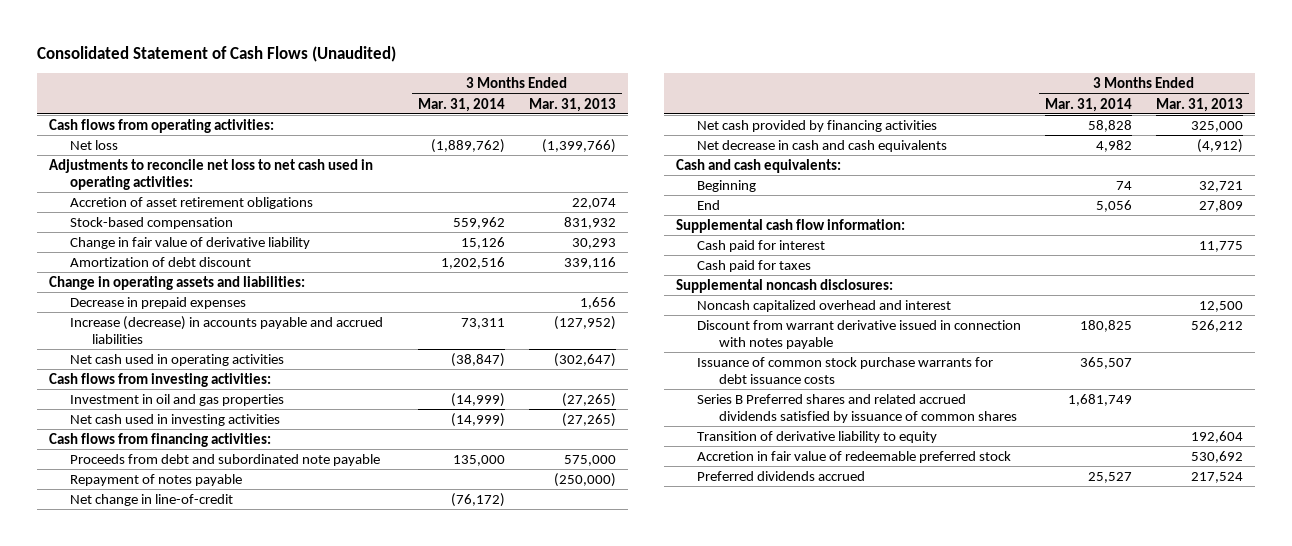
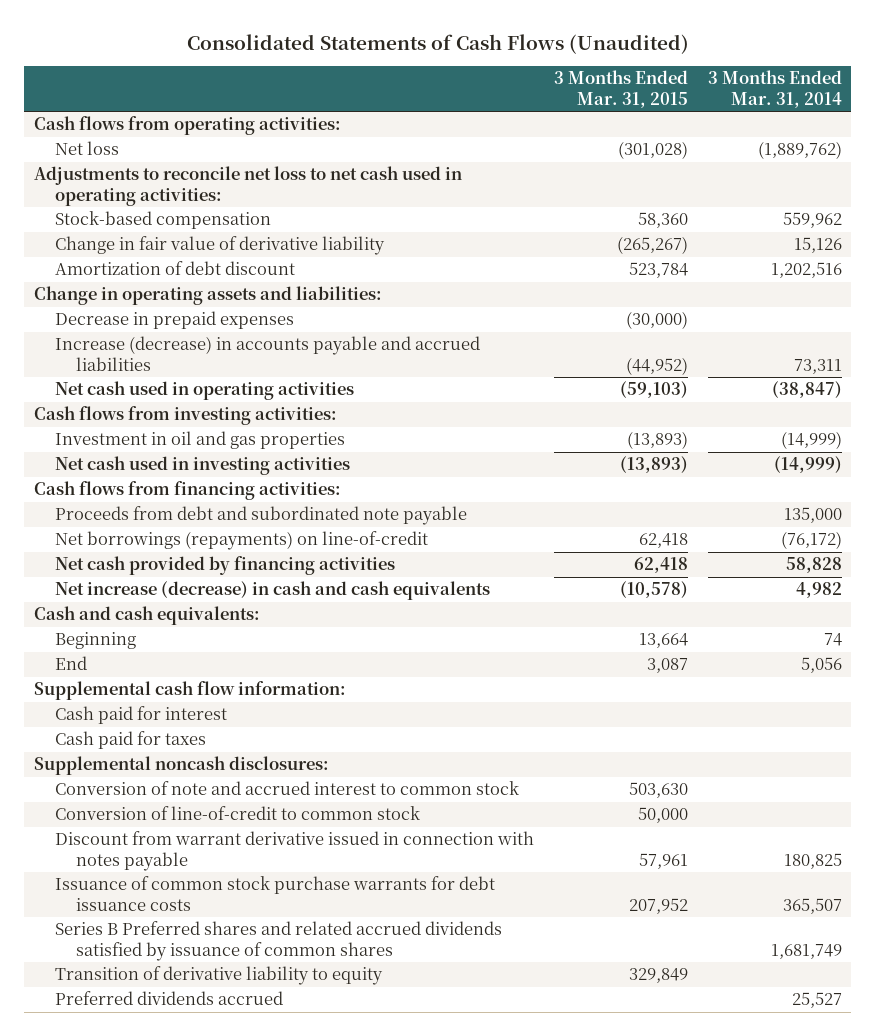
[36,45,396,62] Consolidated Statement of Cash Flows (Unaudited) -> [186,33,689,54] Consolidated Statements of Cash Flows (Unaudited)
[528,97,616,112] Mar. 31, 2013 -> none
none -> [553,70,688,108] 3 Months Ended Mar. 31, 2015
[70,196,314,209] Accretion of asset retirement obligations -> none
[70,473,243,486] Repayment of notes payable -> none
[70,493,234,506] Net change in line-of-credit -> [54,531,428,551] Net borrowings (repayments) on line-of-credit
[697,139,948,152] Net decrease in cash and cash equivalents -> [54,581,490,601] Net increase (decrease) in cash and cash equivalents
[697,299,952,312] Noncash capitalized overhead and interest -> none
none -> [54,781,519,796] Conversion of note and accrued interest to common stock
none -> [54,806,420,821] Conversion of line-of-credit to common stock
[697,450,1012,463] Accretion in fair value of redeemable preferred stock -> none

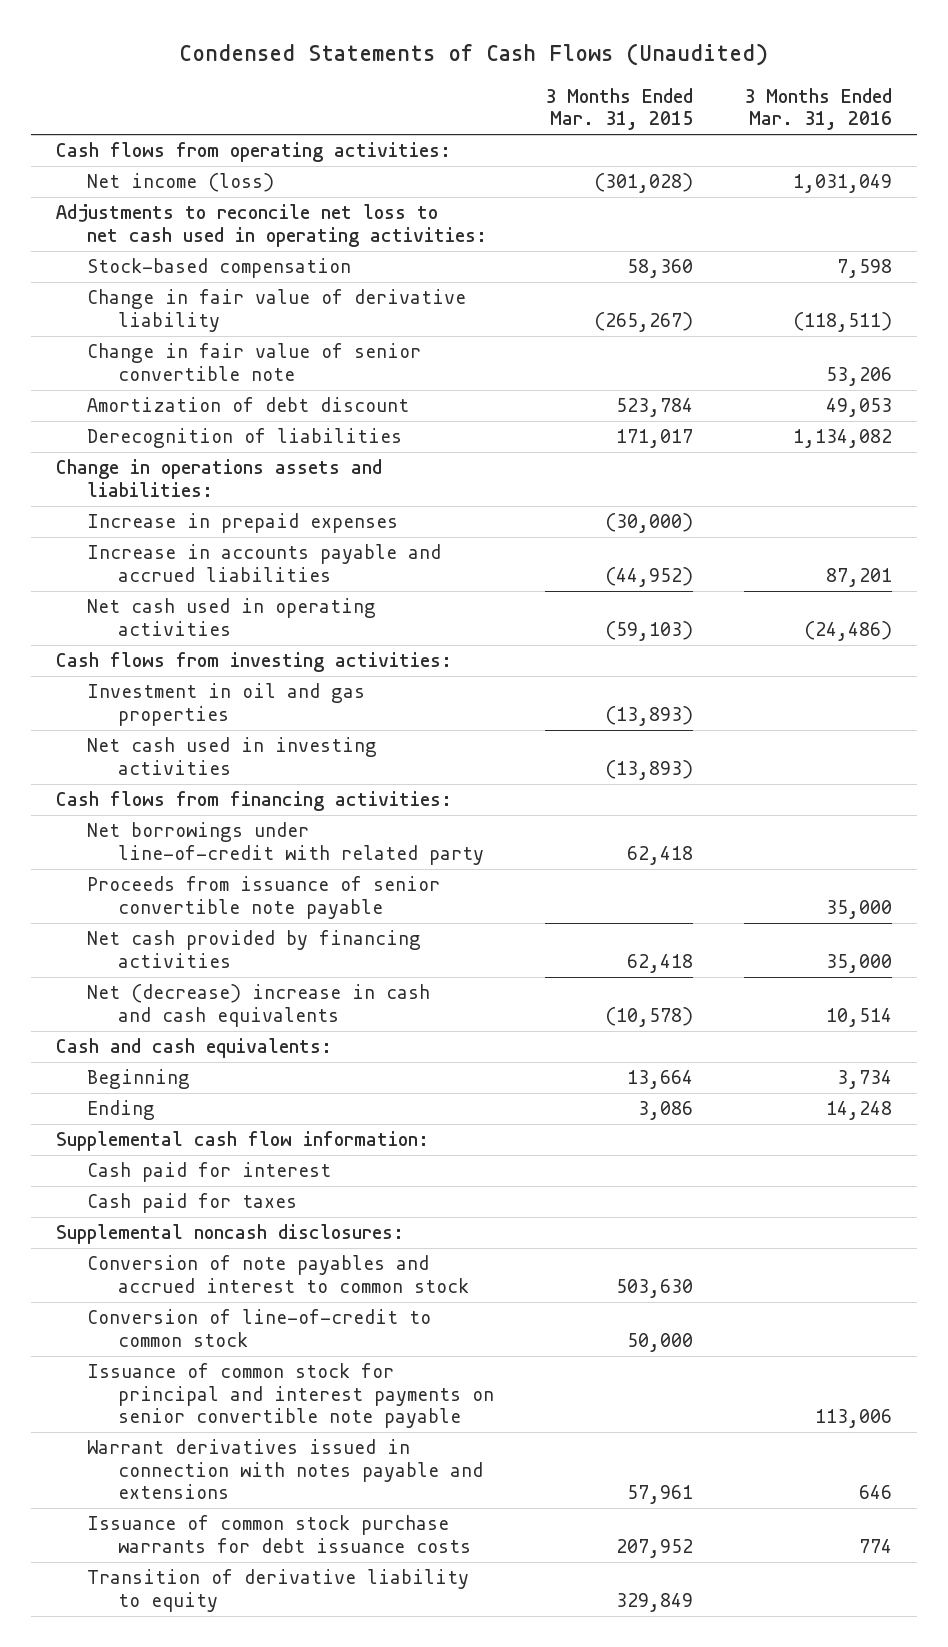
[186,33,689,54] Consolidated Statements of Cash Flows (Unaudited) -> [179,43,769,67] Condensed Statements of Cash Flows (Unaudited)
[707,70,842,108] 3 Months Ended Mar. 31, 2014 -> none
none -> [744,87,893,131] 3 Months Ended Mar. 31, 2016
[54,141,119,156] Net loss -> [87,173,275,193] Net income (loss)
none -> [87,343,422,381] Change in fair value of senior convertible note
none -> [87,428,403,449] Derecognition of liabilities
[34,286,383,306] Change in operating assets and liabilities: -> [56,459,383,497] Change in operations assets and liabilities:
[54,311,294,330] Decrease in prepaid expenses -> [87,513,399,534] Increase in prepaid expenses
[54,336,480,371] Increase (decrease) in accounts payable and accrued liabilities -> [87,544,442,582] Increase in accounts payable and accrued liabilities
[54,506,467,526] Proceeds from debt and subordinated note payable -> none
[54,531,428,551] Net borrowings (repayments) on line-of-credit -> [87,822,485,865] Net borrowings under line-of-credit with related party
none -> [87,876,441,919] Proceeds from issuance of senior convertible note payable
[54,581,490,601] Net increase (decrease) in cash and cash equivalents -> [87,984,431,1027] Net (decrease) increase in cash and cash equivalents
[54,656,87,671] End -> none
none -> [87,1100,156,1121] Ending
[54,781,519,796] Conversion of note and accrued interest to common stock -> [87,1255,470,1293] Conversion of note payables and accrued interest to common stock
none -> [87,1363,495,1429] Issuance of common stock for principal and interest payments on senior convertible note payable
[54,831,534,871] Discount from warrant derivative issued in connection with notes payable -> [87,1439,484,1500] Warrant derivatives issued in connection with notes payable and extensions
[54,921,502,961] Series B Preferred shares and related accrued dividends satisfied by issuance of common shares -> none
[54,991,283,1006] Preferred dividends accrued -> none

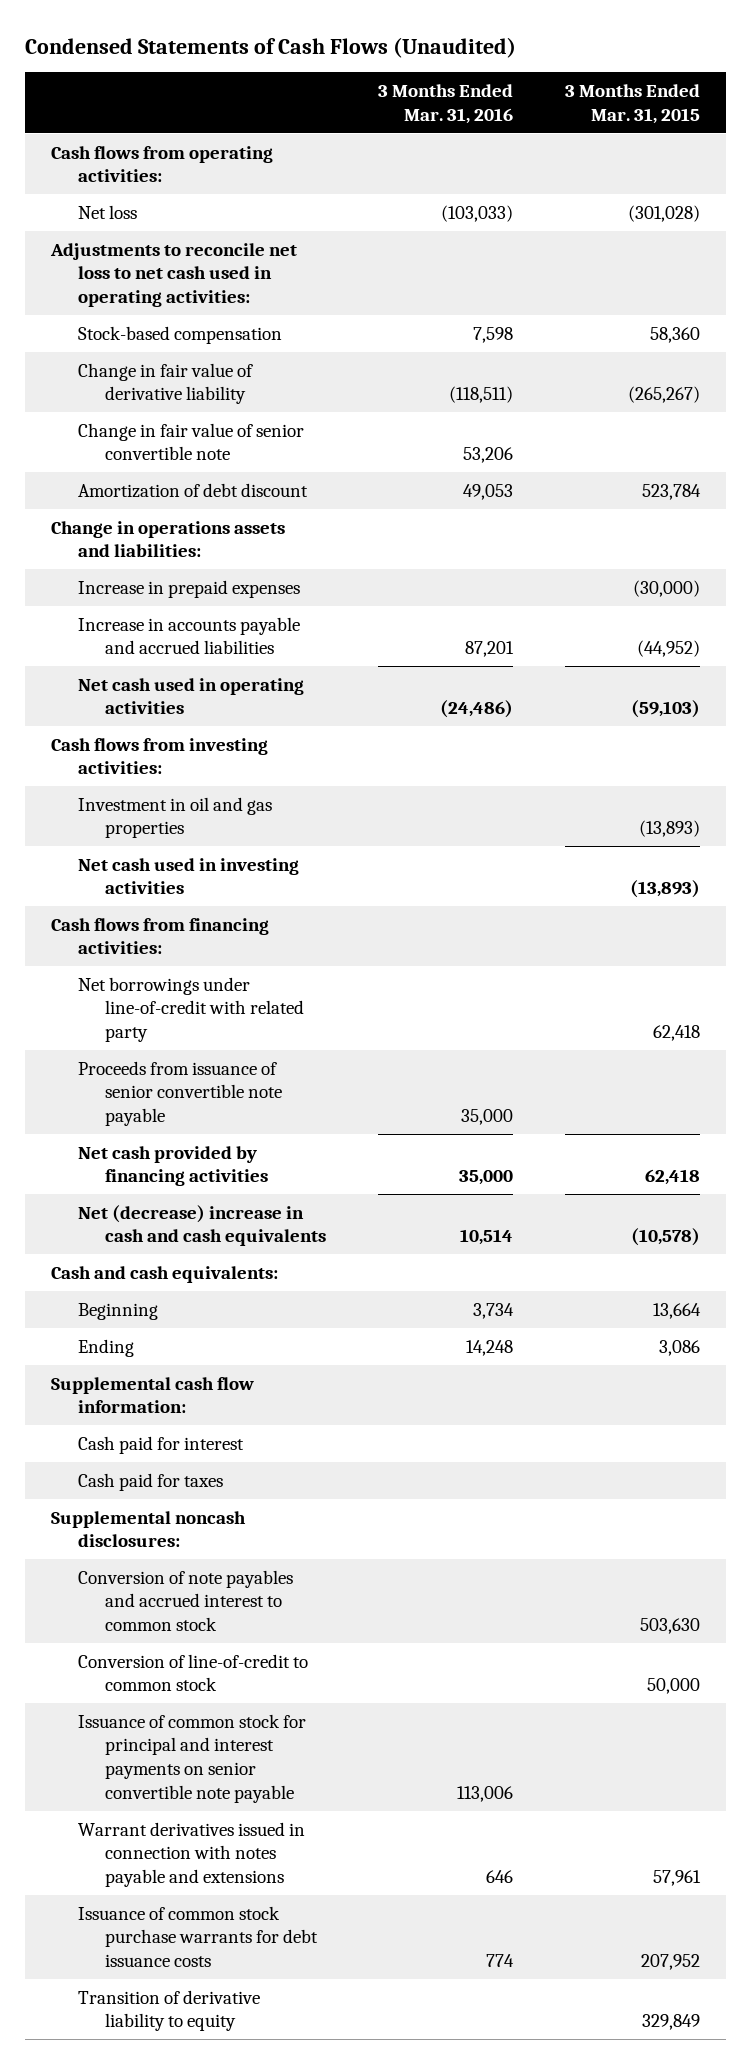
[87,173,275,193] Net income (loss) -> [78,204,138,219] Net loss
[793,174,893,194] 1,031,049 -> [441,204,514,222] (103,033)
[87,428,403,449] Derecognition of liabilities -> none

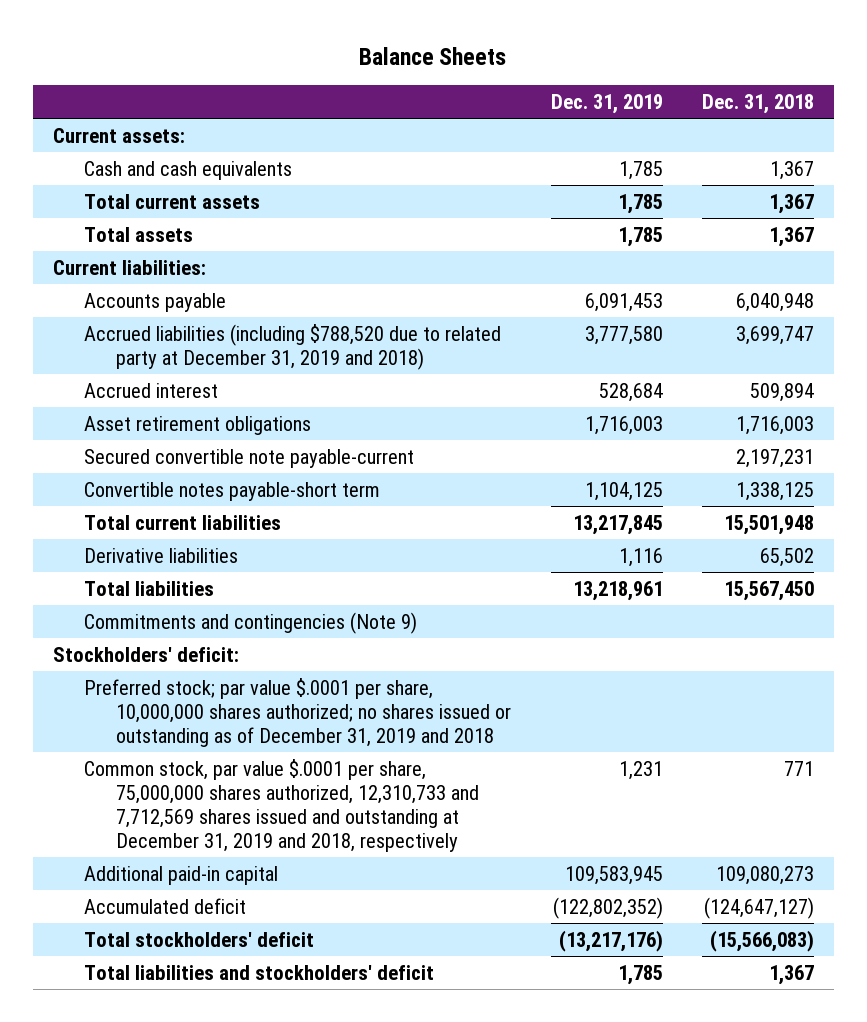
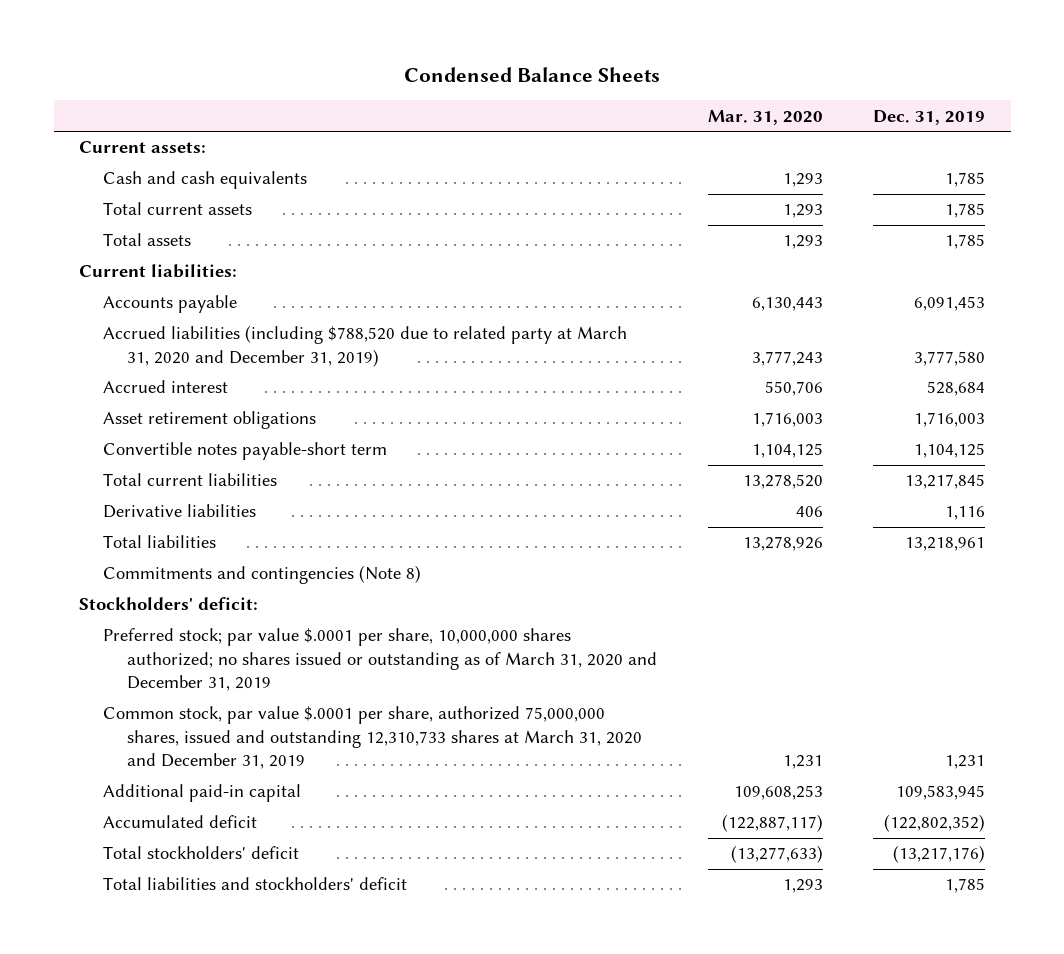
[359,46,507,65] Balance Sheets -> [404,66,661,82] Condensed Balance Sheets
[701,93,814,114] Dec. 31, 2018 -> none
none -> [707,109,823,125] Mar. 31, 2020
[84,323,502,370] Accrued liabilities (including $788,520 due to related party at December 31, 2019 and 2018) -> [102,325,627,367] Accrued liabilities (including $788,520 due to related party at March 31, 2020 and December 31, 2019)
[84,448,415,468] Secured convertible note payable-current -> none
[84,611,418,634] Commitments and contingencies (Note 9) -> [102,565,421,585] Commitments and contingencies (Note 8)
[84,677,512,747] Preferred stock; par value $.0001 per share, 10,000,000 shares authorized; no shares issued or outstanding as of December 31, 2019 and 2018 -> [102,628,658,692] Preferred stock; par value $.0001 per share, 10,000,000 shares authorized; no shares issued or outstanding as of March 31, 2020 and December 31, 2019
[84,758,480,852] Common stock, par value $.0001 per share, 75,000,000 shares authorized, 12,310,733 and 7,712,569 shares issued and outstanding at December 31, 2019 and 2018, respectively -> [102,706,643,770] Common stock, par value $.0001 per share, authorized 75,000,000 shares, issued and outstanding 12,310,733 shares at March 31, 2020 and December 31, 2019

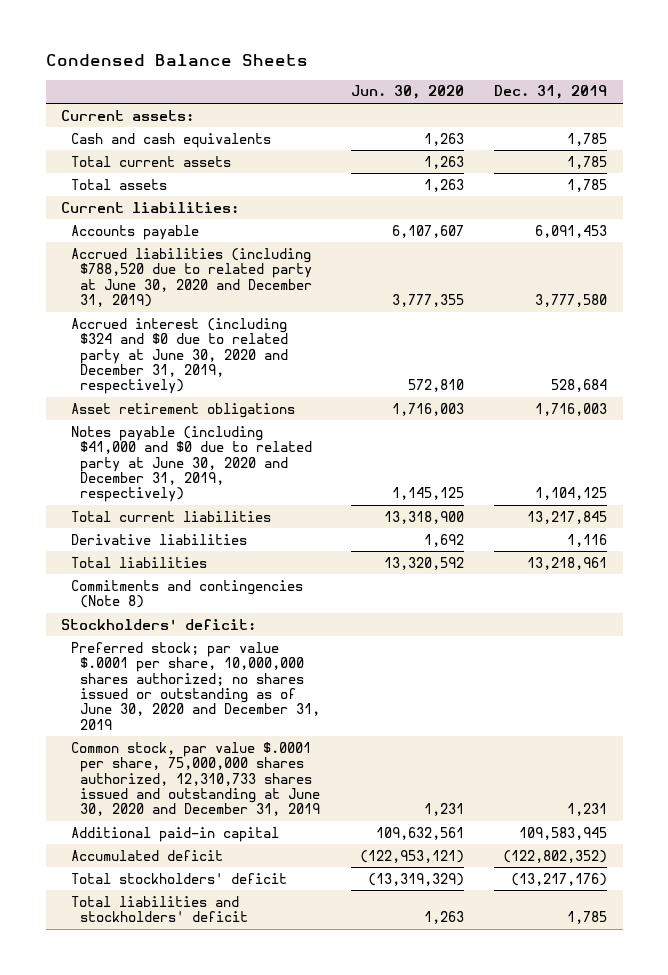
[707,109,823,125] Mar. 31, 2020 -> none
none -> [350,85,464,100] Jun. 30, 2020
[102,325,627,367] Accrued liabilities (including $788,520 due to related party at March 31, 2020 and December 31, 2019) -> [70,247,313,308] Accrued liabilities (including $788,520 due to related party at June 30, 2020 and December 31, 2019)
[102,380,228,394] Accrued interest -> [70,317,289,395] Accrued interest (including $324 and $0 due to related party at June 30, 2020 and December 31, 2019, respectively)
[102,442,387,461] Convertible notes payable-short term -> [70,425,313,503] Notes payable (including $41,000 and $0 due to related party at June 30, 2020 and December 31, 2019, respectively)
[102,628,658,692] Preferred stock; par value $.0001 per share, 10,000,000 shares authorized; no shares issued or outstanding as of March 31, 2020 and December 31, 2019 -> [70,641,321,730] Preferred stock; par value $.0001 per share, 10,000,000 shares authorized; no shares issued or outstanding as of June 30, 2020 and December 31, 2019
[102,706,643,770] Common stock, par value $.0001 per share, authorized 75,000,000 shares, issued and outstanding 12,310,733 shares at March 31, 2020 and December 31, 2019 -> [70,741,321,817] Common stock, par value $.0001 per share, 75,000,000 shares authorized, 12,310,733 shares issued and outstanding at June 30, 2020 and December 31, 2019

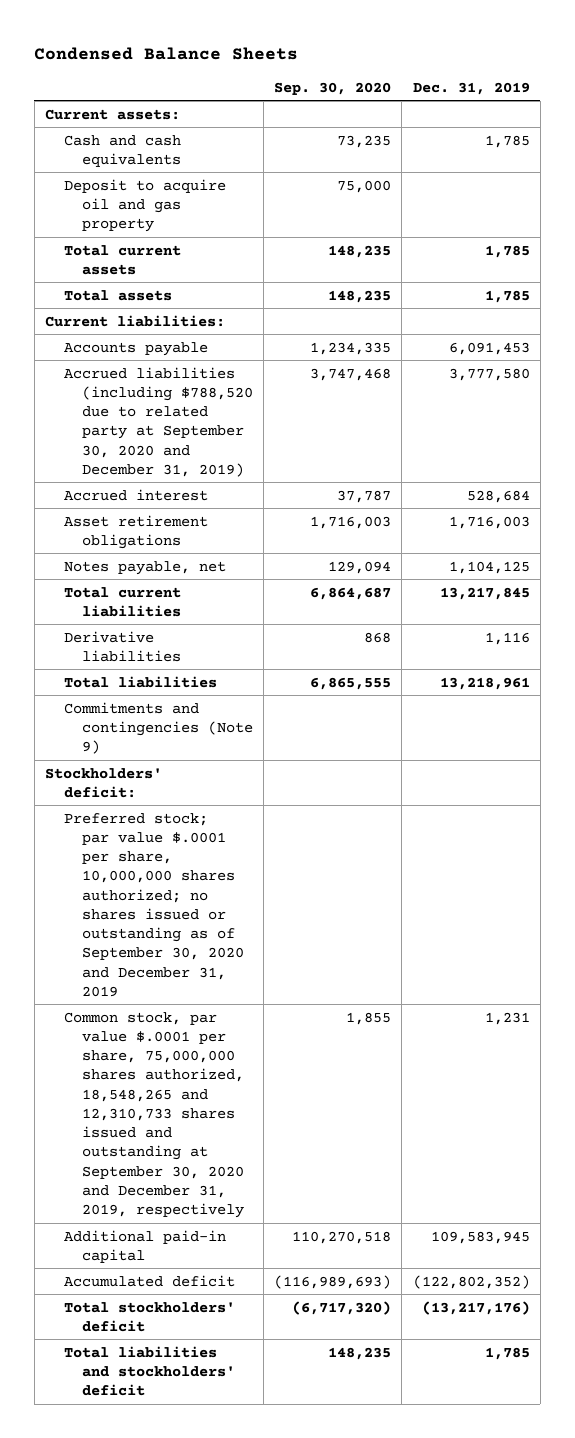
[350,85,464,100] Jun. 30, 2020 -> none
none -> [274,81,392,95] Sep. 30, 2020
none -> [63,178,226,233] Deposit to acquire oil and gas property
[70,247,313,308] Accrued liabilities (including $788,520 due to related party at June 30, 2020 and December 31, 2019) -> [63,366,253,477] Accrued liabilities (including $788,520 due to related party at September 30, 2020 and December 31, 2019)
[70,317,289,395] Accrued interest (including $324 and $0 due to related party at June 30, 2020 and December 31, 2019, respectively) -> [63,488,208,501] Accrued interest
[70,425,313,503] Notes payable (including $41,000 and $0 due to related party at June 30, 2020 and December 31, 2019, respectively) -> [63,560,226,575] Notes payable, net
[70,579,303,609] Commitments and contingencies (Note 8) -> [63,701,253,755] Commitments and contingencies (Note 9)
[70,641,321,730] Preferred stock; par value $.0001 per share, 10,000,000 shares authorized; no shares issued or outstanding as of June 30, 2020 and December 31, 2019 -> [63,812,244,997] Preferred stock; par value $.0001 per share, 10,000,000 shares authorized; no shares issued or outstanding as of September 30, 2020 and December 31, 2019
[70,741,321,817] Common stock, par value $.0001 per share, 75,000,000 shares authorized, 12,310,733 shares issued and outstanding at June 30, 2020 and December 31, 2019 -> [63,1011,244,1218] Common stock, par value $.0001 per share, 75,000,000 shares authorized, 18,548,265 and 12,310,733 shares issued and outstanding at September 30, 2020 and December 31, 2019, respectively

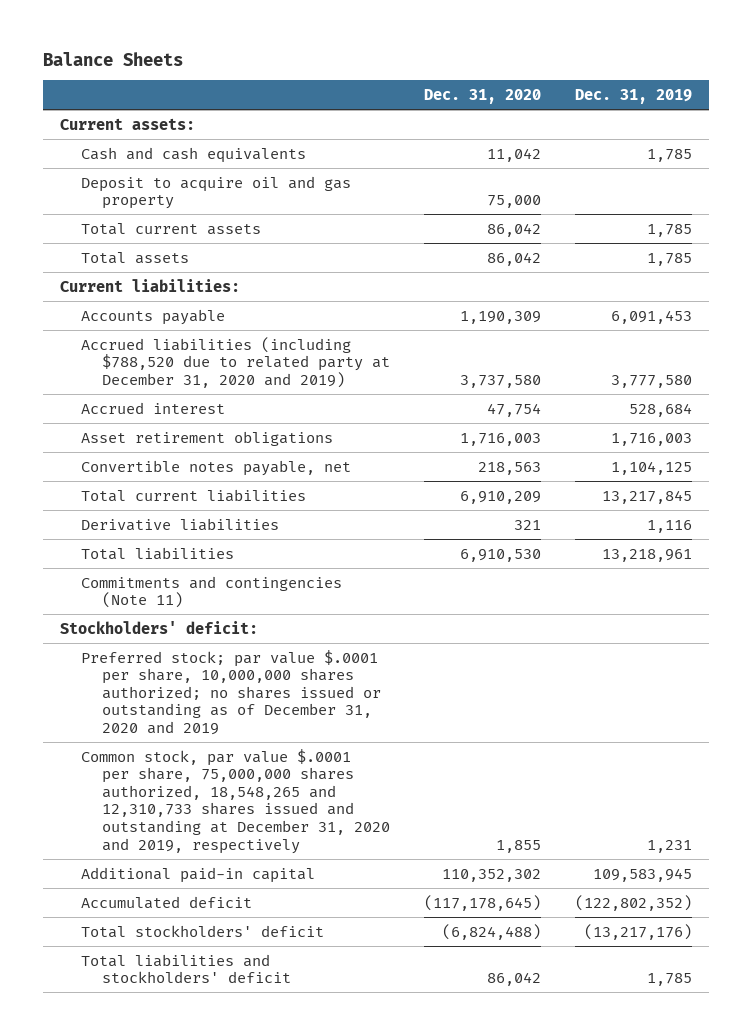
[34,46,299,60] Condensed Balance Sheets -> [42,51,183,66] Balance Sheets
[274,81,392,95] Sep. 30, 2020 -> none
none -> [423,88,541,104] Dec. 31, 2020
[63,366,253,477] Accrued liabilities (including $788,520 due to related party at September 30, 2020 and December 31, 2019) -> [80,336,390,388] Accrued liabilities (including $788,520 due to related party at December 31, 2020 and 2019)
[63,560,226,575] Notes payable, net -> [80,459,351,476] Convertible notes payable, net
[63,701,253,755] Commitments and contingencies (Note 9) -> [80,575,342,609] Commitments and contingencies (Note 11)
[63,812,244,997] Preferred stock; par value $.0001 per share, 10,000,000 shares authorized; no shares issued or outstanding as of September 30, 2020 and December 31, 2019 -> [80,649,381,736] Preferred stock; par value $.0001 per share, 10,000,000 shares authorized; no shares issued or outstanding as of December 31, 2020 and 2019
[63,1011,244,1218] Common stock, par value $.0001 per share, 75,000,000 shares authorized, 18,548,265 and 12,310,733 shares issued and outstanding at September 30, 2020 and December 31, 2019, respectively -> [80,748,390,854] Common stock, par value $.0001 per share, 75,000,000 shares authorized, 18,548,265 and 12,310,733 shares issued and outstanding at December 31, 2020 and 2019, respectively

